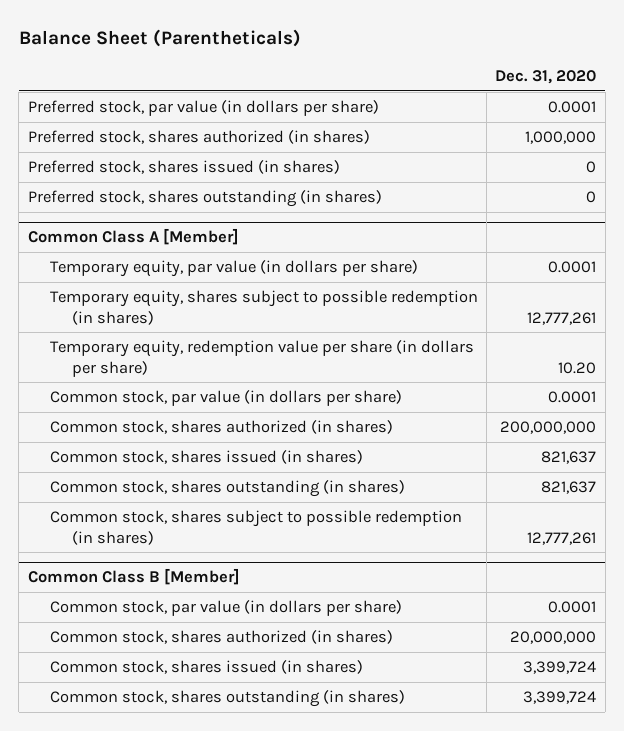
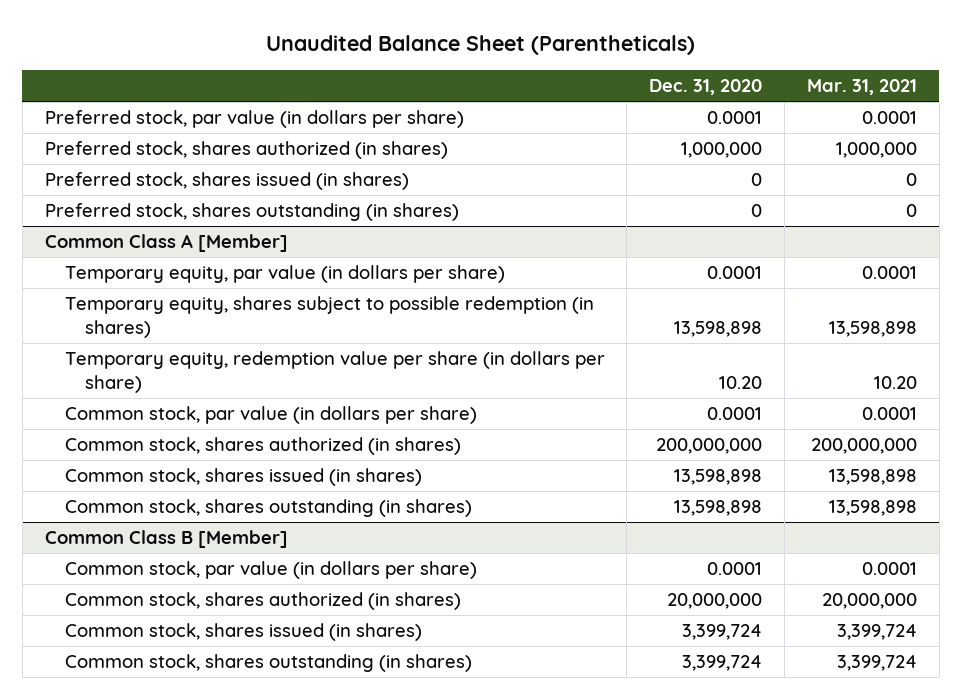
[18,29,301,48] Balance Sheet (Parentheticals) -> [265,35,695,56] Unaudited Balance Sheet (Parentheticals)
none -> [806,79,917,96] Mar. 31, 2021
[527,311,597,325] 12,777,261 -> [674,320,763,337] 13,598,898
[49,510,462,545] Common stock, shares subject to possible redemption (in shares) -> none
[541,451,597,465] 821,637 -> [674,469,763,486] 13,598,898
[541,481,597,495] 821,637 -> [674,500,763,517] 13,598,898

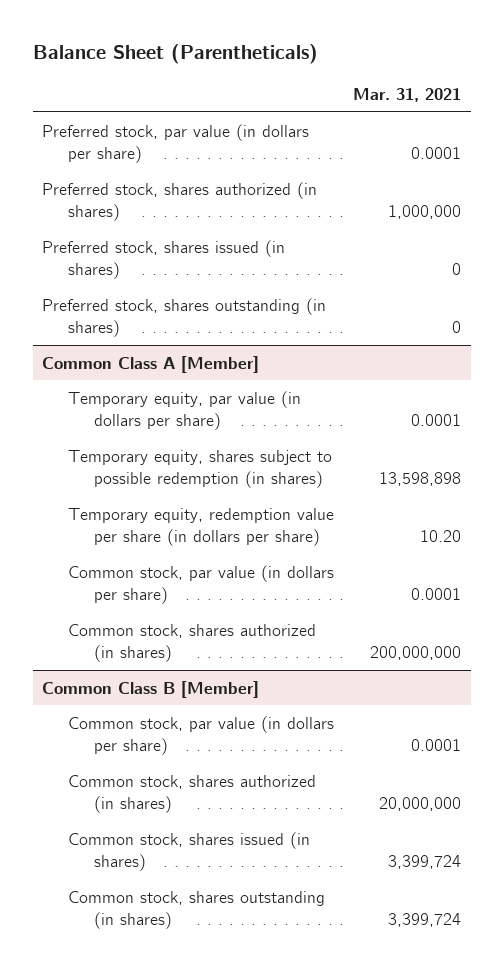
[265,35,695,56] Unaudited Balance Sheet (Parentheticals) -> [32,44,318,65] Balance Sheet (Parentheticals)
[649,79,763,96] Dec. 31, 2020 -> none
[64,468,422,487] Common stock, shares issued (in shares) -> none
[64,499,472,518] Common stock, shares outstanding (in shares) -> none

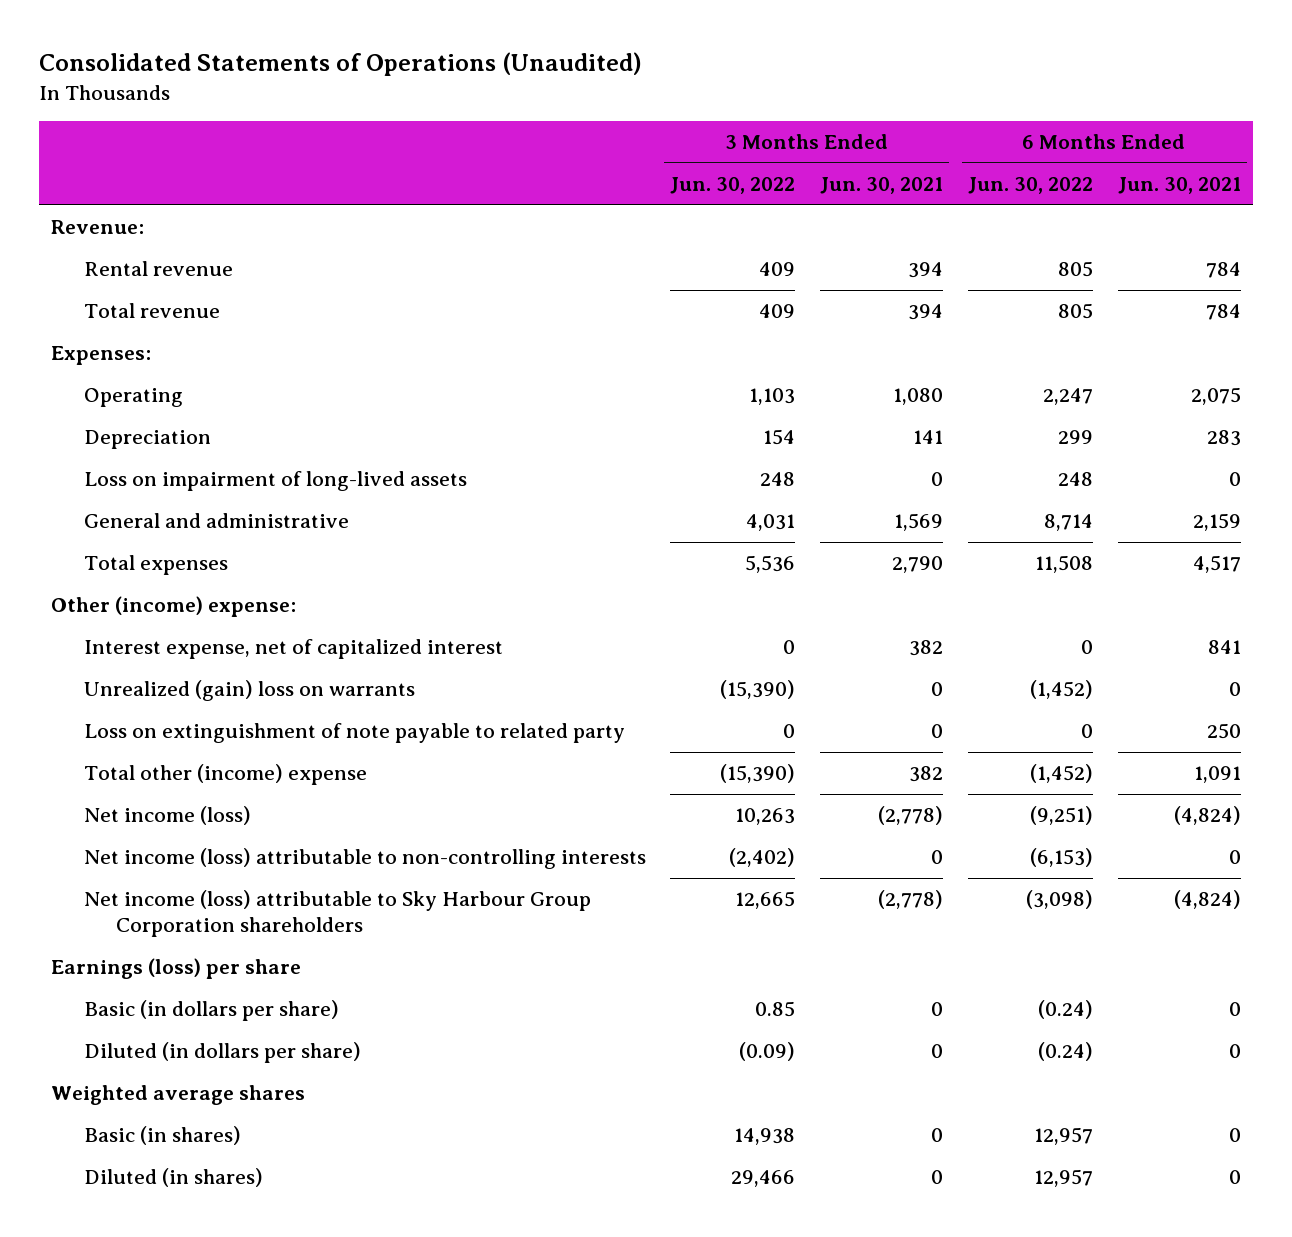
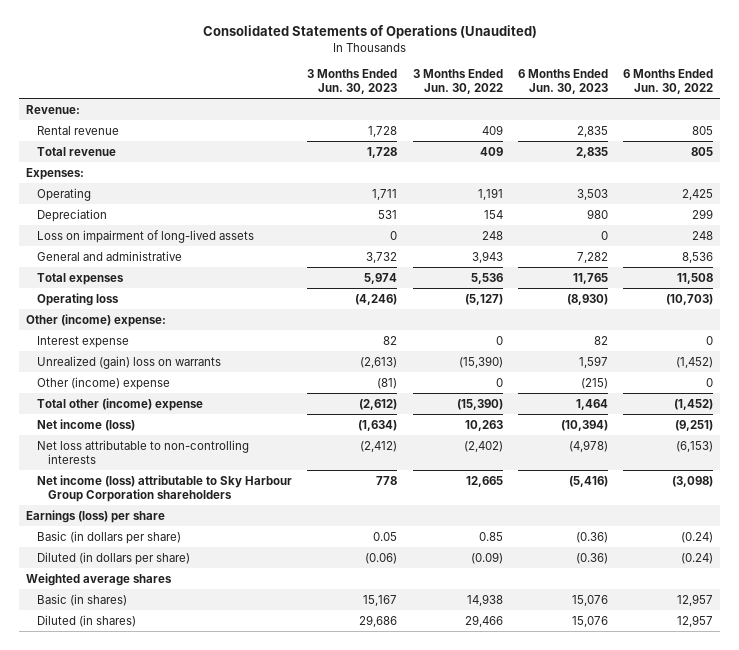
[820,177,944,195] Jun. 30, 2021 -> none
[1117,177,1241,195] Jun. 30, 2021 -> none
none -> [307,68,398,94] 3 Months Ended Jun. 30, 2023
none -> [517,68,608,94] 6 Months Ended Jun. 30, 2023
[749,388,796,406] 1,103 -> [477,187,503,200] 1,191
[1042,388,1093,406] 2,247 -> [681,188,713,200] 2,425
[746,514,796,532] 4,031 -> [471,250,503,263] 3,943
[1043,514,1093,532] 8,714 -> [681,251,713,263] 8,536
none -> [37,292,120,306] Operating loss
[83,639,503,660] Interest expense, net of capitalized interest -> [37,335,130,348] Interest expense
[83,723,625,744] Loss on extinguishment of note payable to related party -> none
none -> [37,376,171,390] Other (income) expense
[83,848,646,870] Net income (loss) attributable to non-controlling interests -> [37,439,250,464] Net loss attributable to non-controlling interests

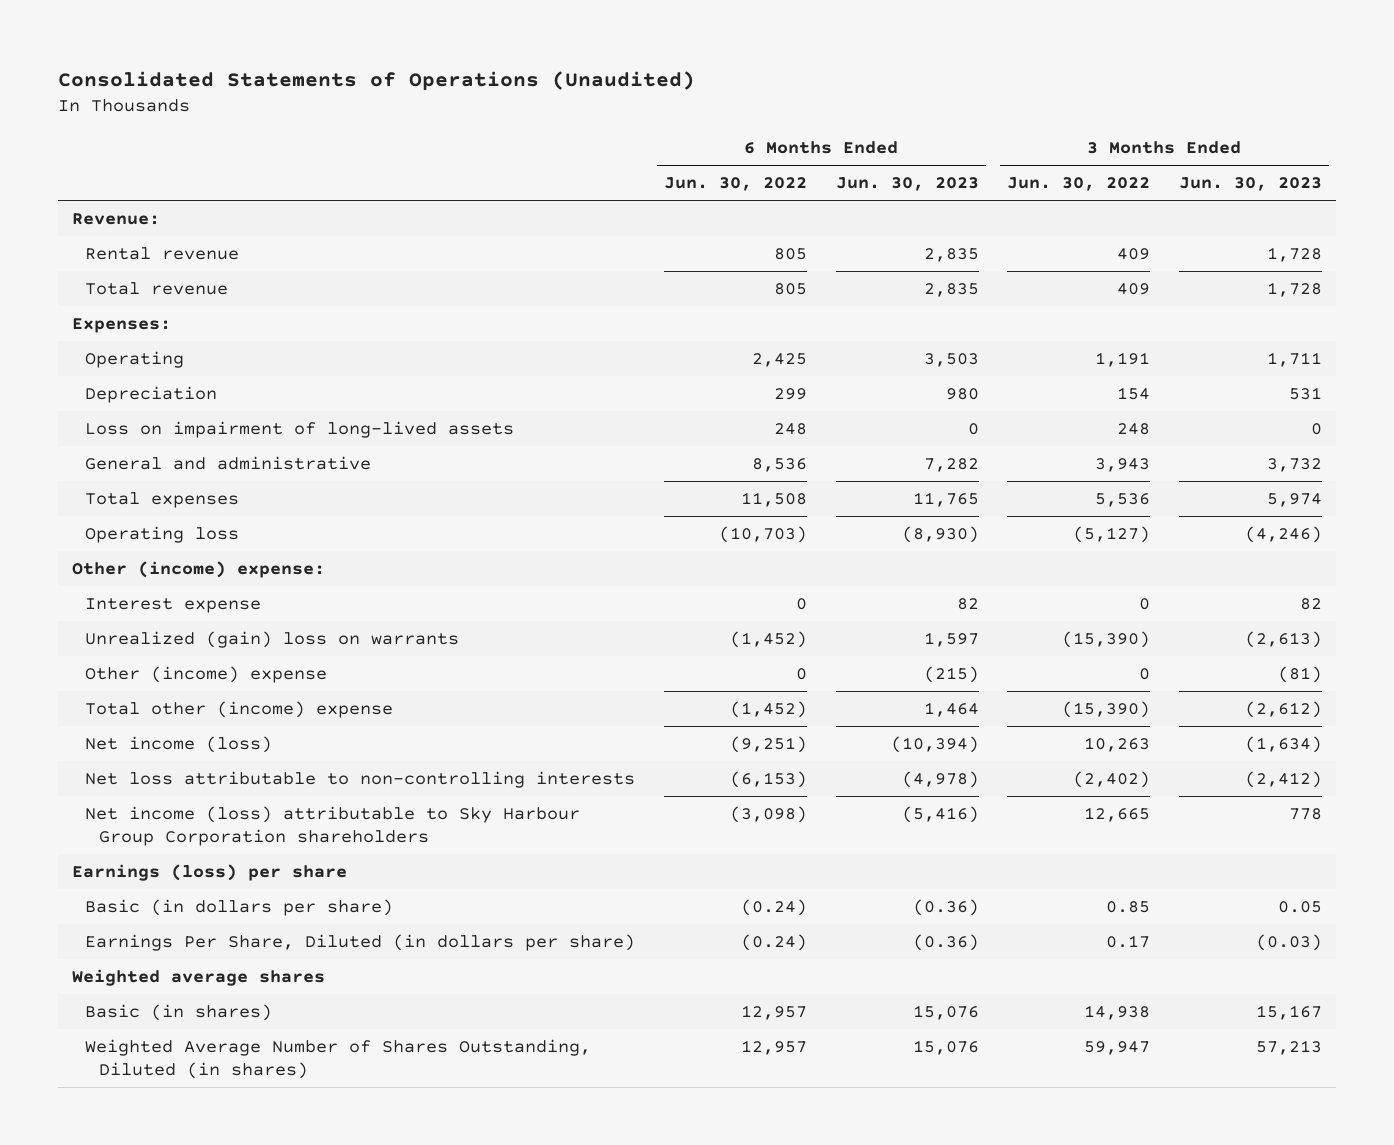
[37,551,191,565] Diluted (in dollars per share) -> [85,934,636,952] Earnings Per Share, Diluted (in dollars per share)
[365,552,398,564] (0.06) -> [1255,934,1322,952] (0.03)
[470,551,503,564] (0.09) -> [1106,935,1151,949] 0.17
[37,614,137,627] Diluted (in shares) -> [85,1039,592,1080] Weighted Average Number of Shares Outstanding, Diluted (in shares)
[359,614,398,627] 29,686 -> [1255,1040,1322,1056] 57,213
[464,614,503,627] 29,466 -> [1084,1041,1151,1056] 59,947

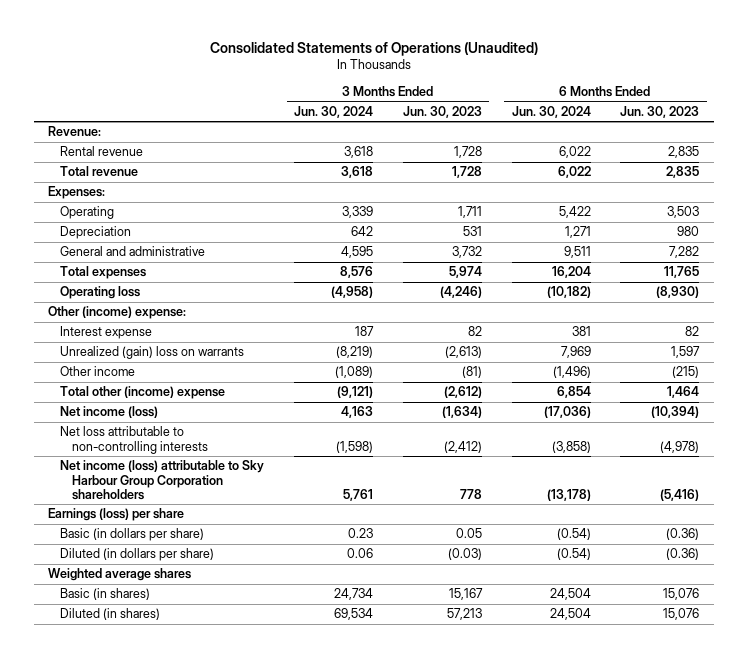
[664,177,808,192] Jun. 30, 2022 -> none
[1007,177,1151,192] Jun. 30, 2022 -> none
none -> [294,105,374,118] Jun. 30, 2024
none -> [511,105,591,118] Jun. 30, 2024
[85,421,515,439] Loss on impairment of long-lived assets -> none
[85,666,328,684] Other (income) expense -> [60,366,136,377] Other income
[85,934,636,952] Earnings Per Share, Diluted (in dollars per share) -> [60,548,215,562] Diluted (in dollars per share)
[85,1039,592,1080] Weighted Average Number of Shares Outstanding, Diluted (in shares) -> [60,608,161,621] Diluted (in shares)

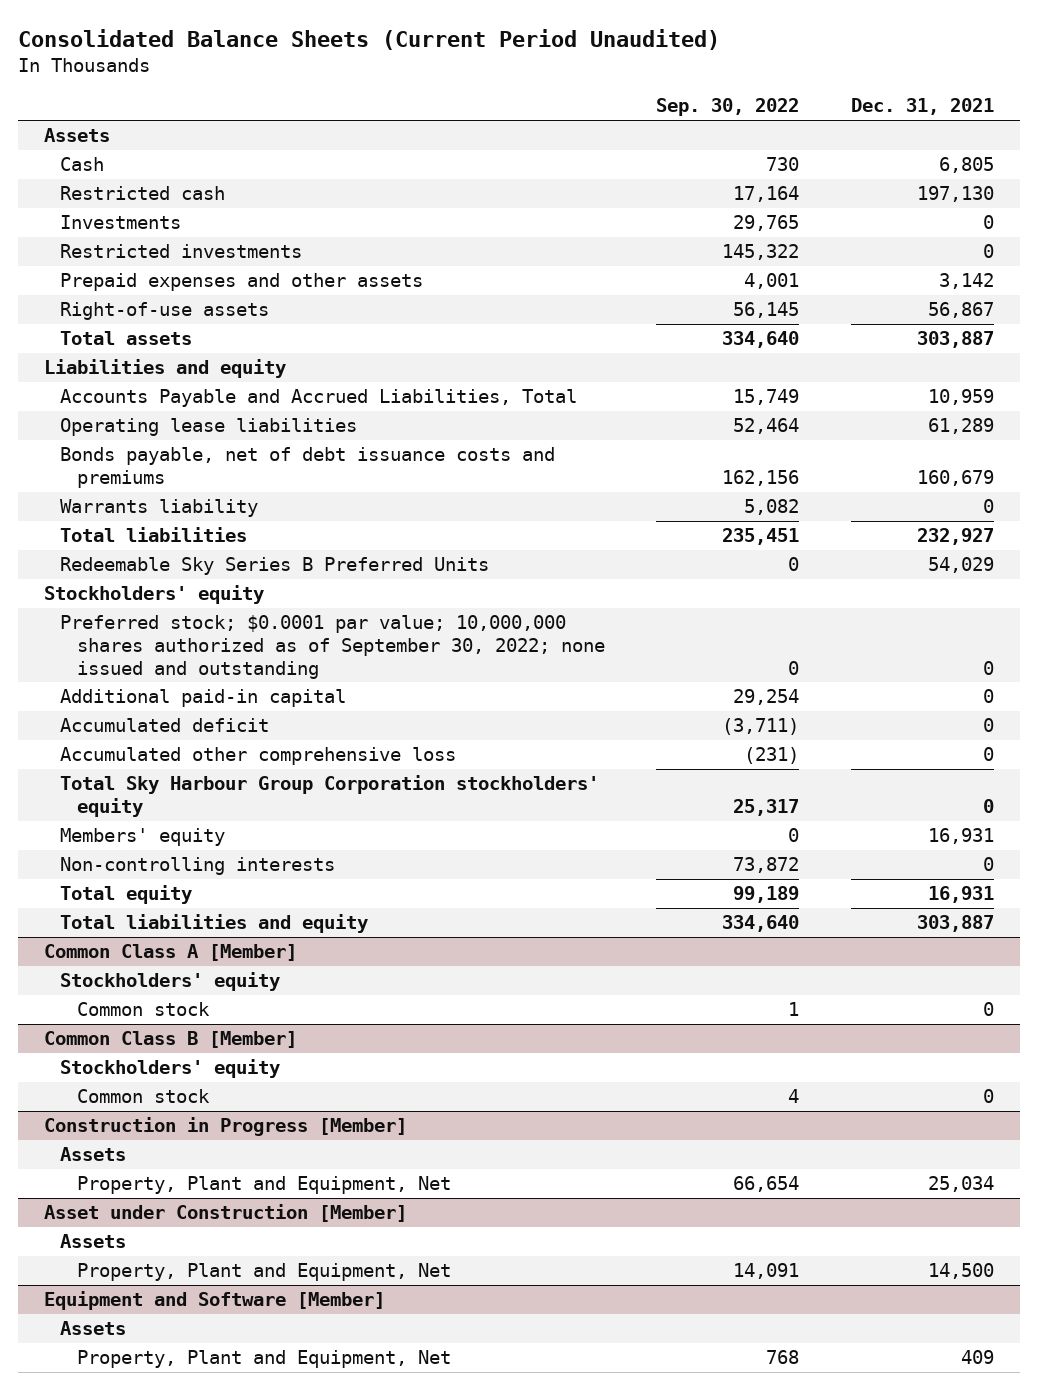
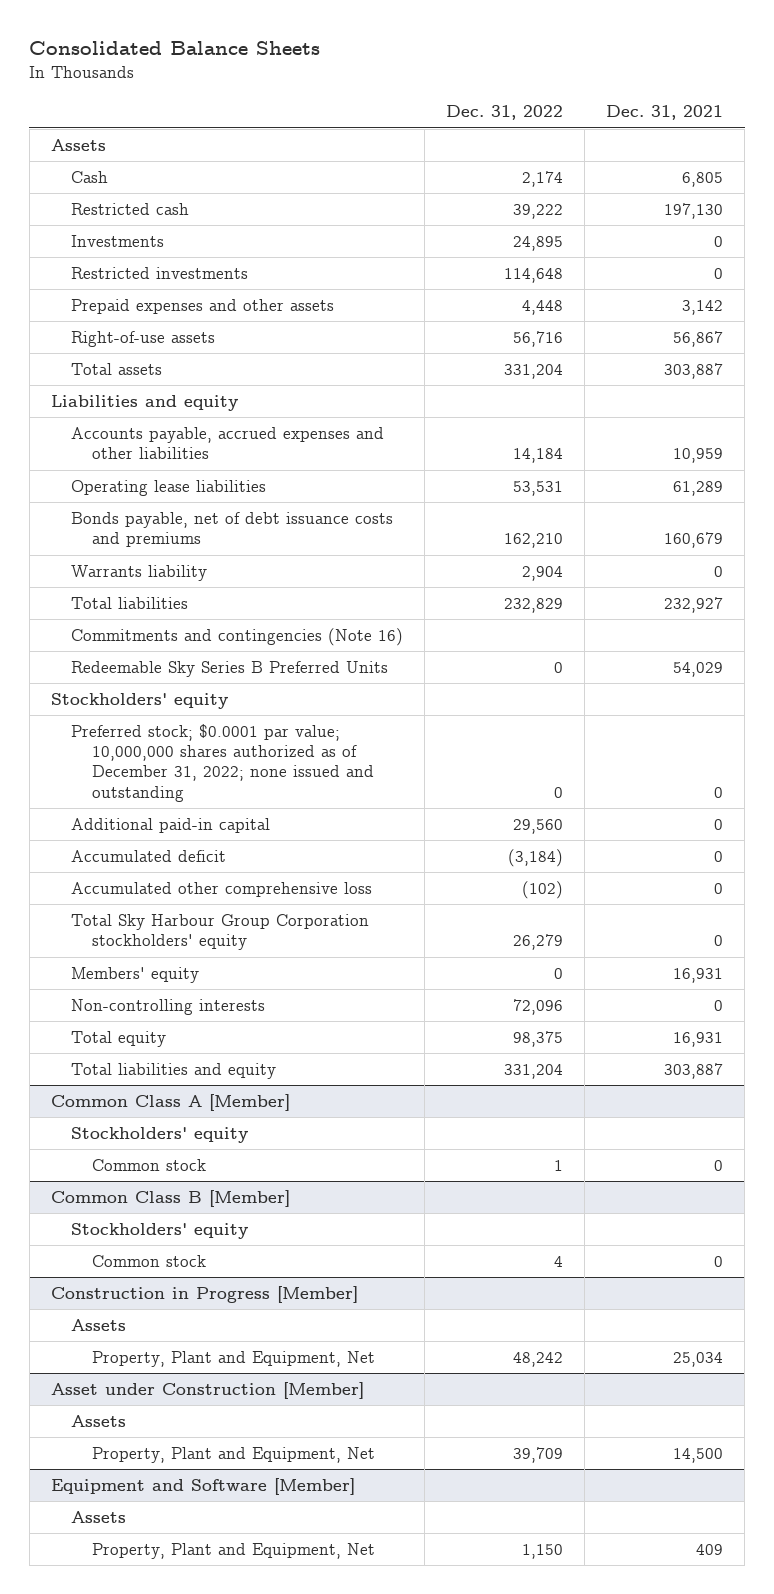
[18,28,721,50] Consolidated Balance Sheets (Current Period Unaudited) -> [29,41,321,56] Consolidated Balance Sheets
[656,98,800,117] Sep. 30, 2022 -> none
none -> [446,105,564,121] Dec. 31, 2022
[60,389,578,408] Accounts Payable and Accrued Liabilities, Total -> [71,427,385,460] Accounts payable, accrued expenses and other liabilities
none -> [71,628,404,647] Commitments and contingencies (Note 16)
[60,615,605,679] Preferred stock; $0.0001 par value; 10,000,000 shares authorized as of September 30, 2022; none issued and outstanding -> [71,724,374,802] Preferred stock; $0.0001 par value; 10,000,000 shares authorized as of December 31, 2022; none issued and outstanding

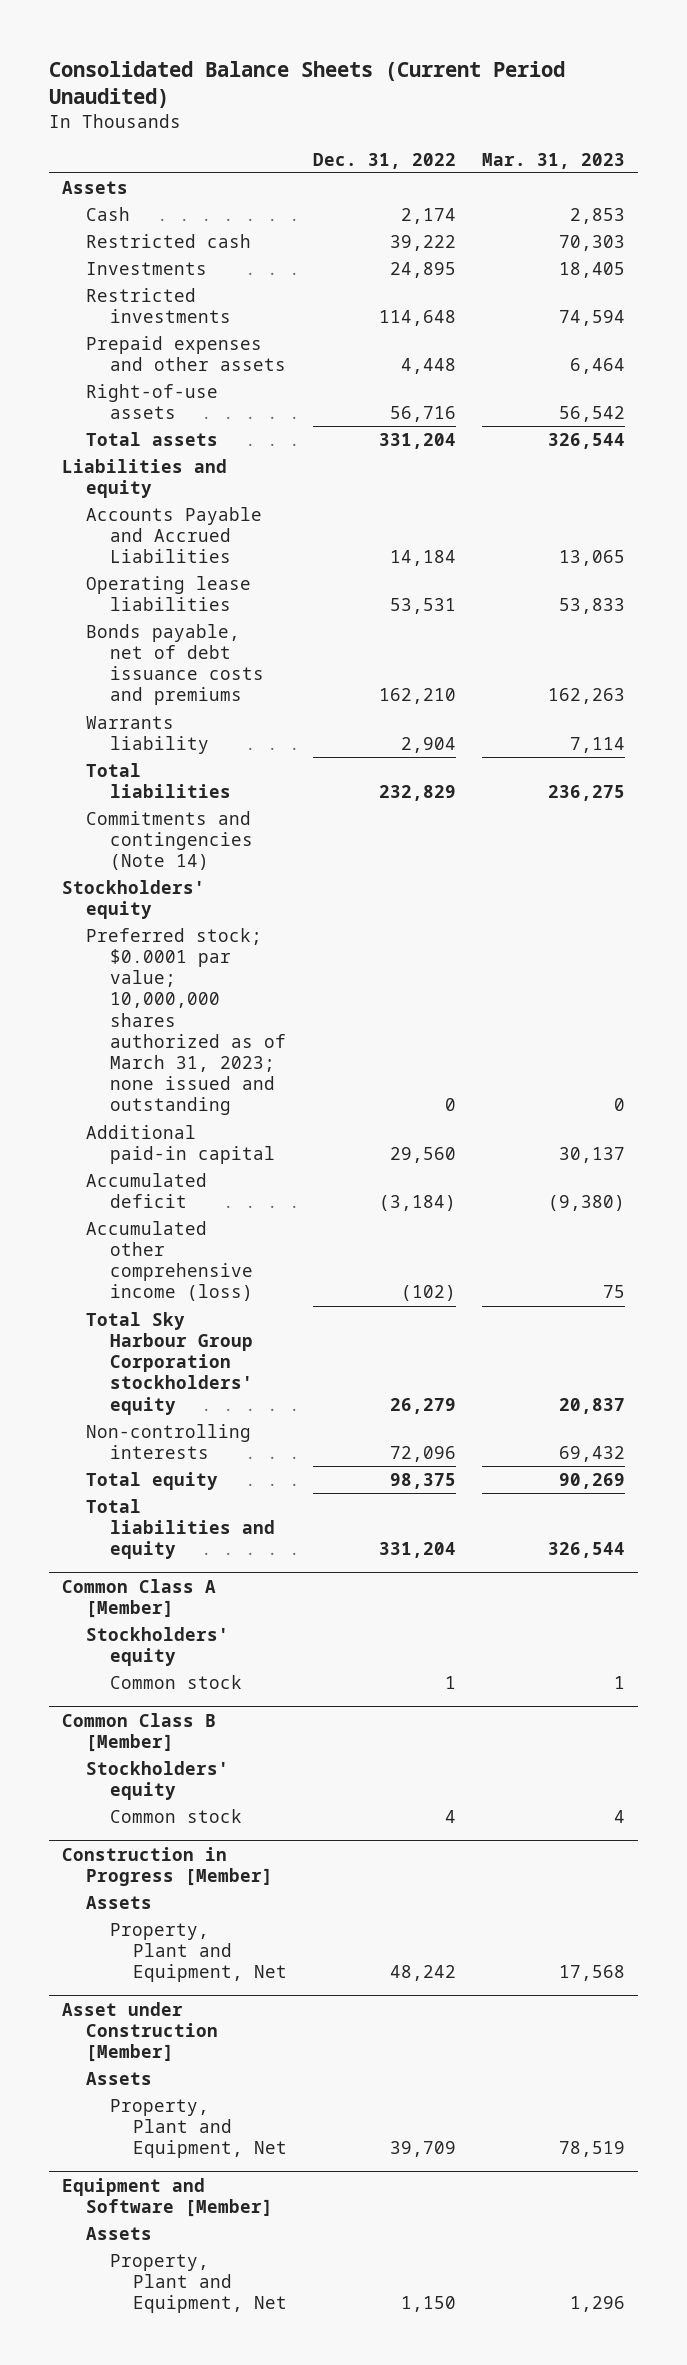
[29,41,321,56] Consolidated Balance Sheets -> [49,60,566,109] Consolidated Balance Sheets (Current Period Unaudited)
[606,105,724,121] Dec. 31, 2021 -> none
none -> [482,152,626,169] Mar. 31, 2023
[71,427,385,460] Accounts payable, accrued expenses and other liabilities -> [85,506,262,564] Accounts Payable and Accrued Liabilities
[71,661,389,678] Redeemable Sky Series B Preferred Units -> none
[71,628,404,647] Commitments and contingencies (Note 16) -> [85,810,253,871] Commitments and contingencies (Note 14)
[71,724,374,802] Preferred stock; $0.0001 par value; 10,000,000 shares authorized as of December 31, 2022; none issued and outstanding -> [85,927,286,1116] Preferred stock; $0.0001 par value; 10,000,000 shares authorized as of March 31, 2023; none issued and outstanding
[71,882,373,898] Accumulated other comprehensive loss -> [85,1220,253,1302] Accumulated other comprehensive income (loss)
[71,967,200,984] Members' equity -> none

